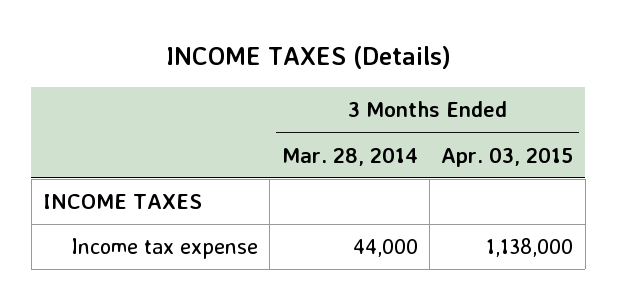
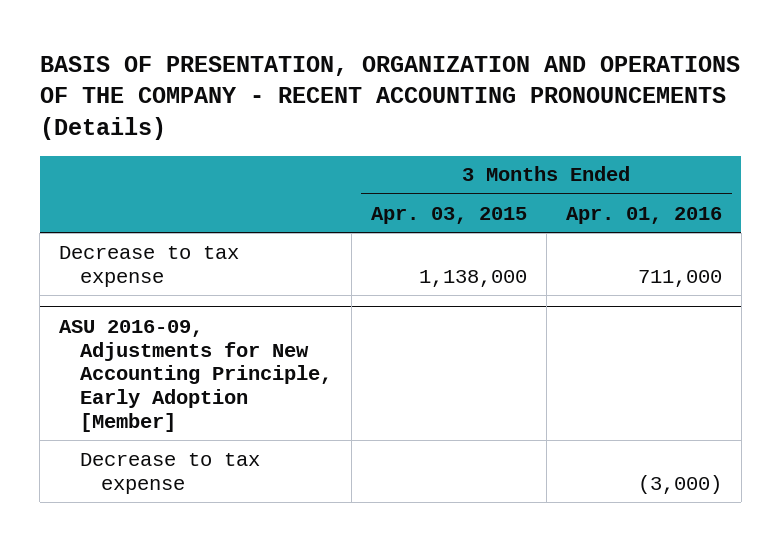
[166,46,452,70] INCOME TAXES (Details) -> [39,55,740,141] BASIS OF PRESENTATION, ORGANIZATION AND OPERATIONS OF THE COMPANY - RECENT ACCOUNTING PRONOUNCEMENTS (Details)
[281,146,418,166] Mar. 28, 2014 -> none
none -> [565,206,722,224] Apr. 01, 2016
[43,194,203,210] INCOME TAXES -> none
[71,238,259,260] Income tax expense -> [59,245,240,287] Decrease to tax expense
none -> [59,319,333,433] ASU 2016-09, Adjustments for New Accounting Principle, Early Adoption [Member]
none -> [80,452,261,494] Decrease to tax expense

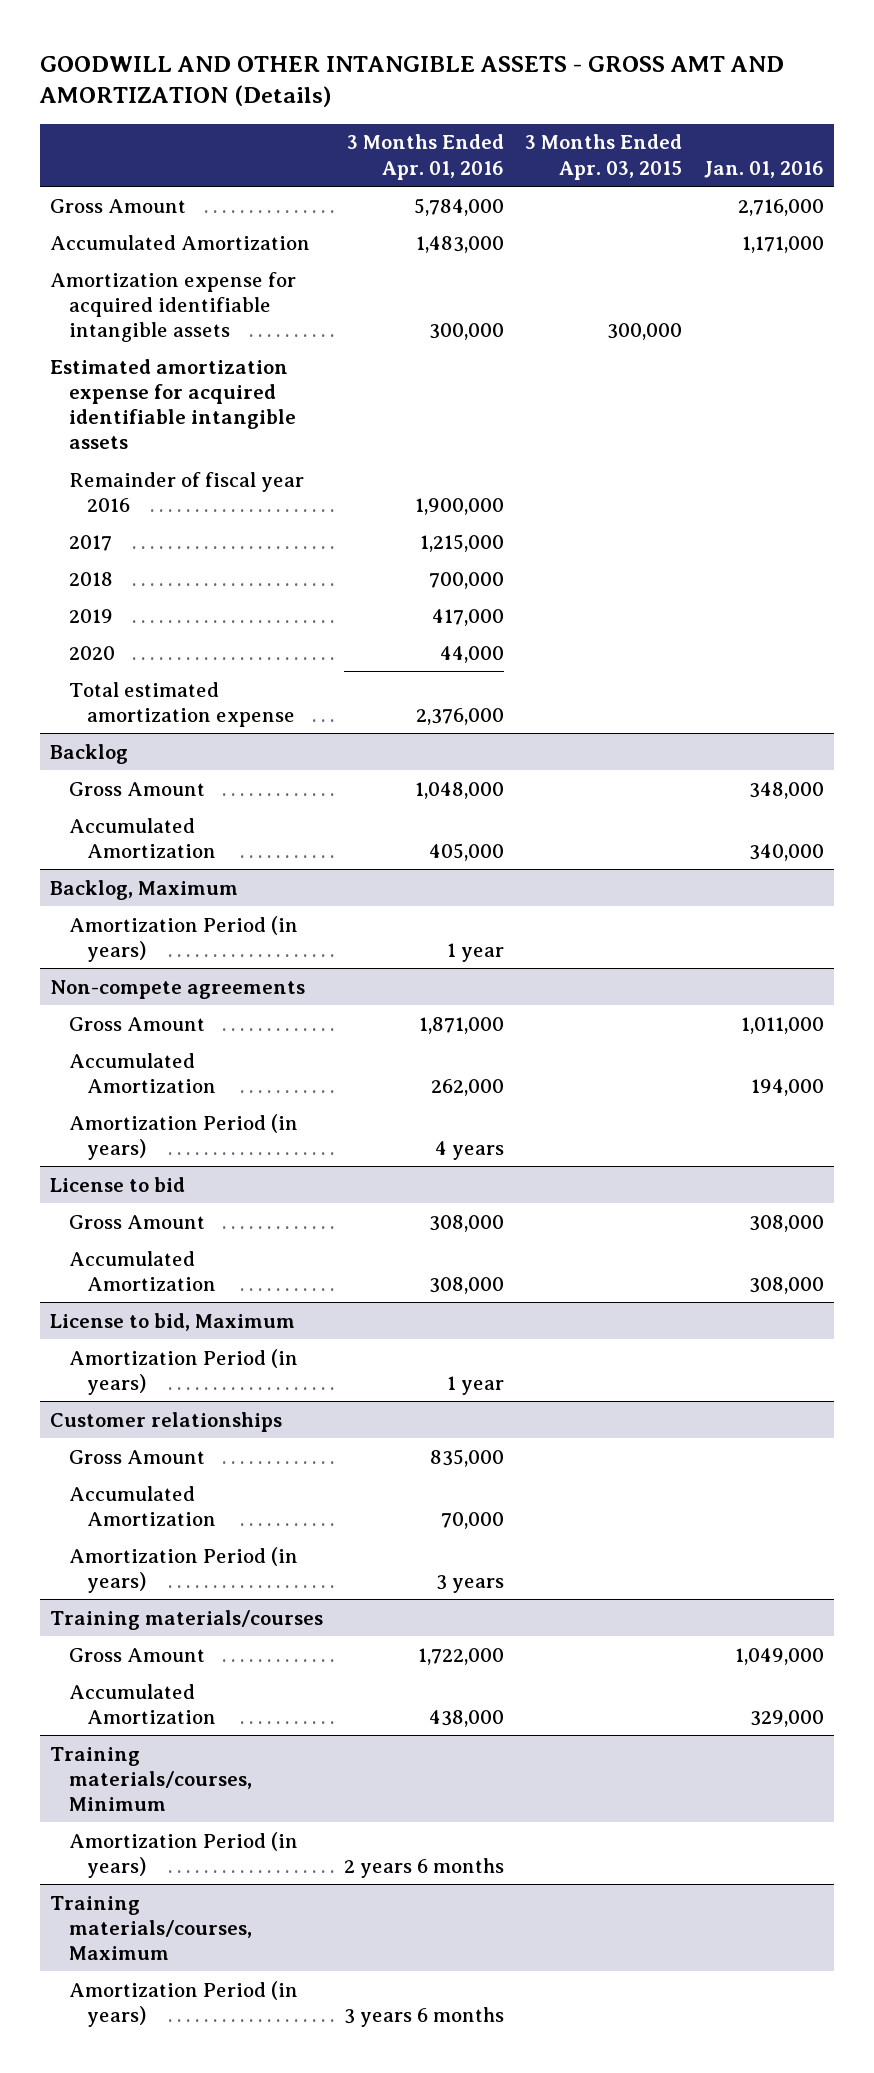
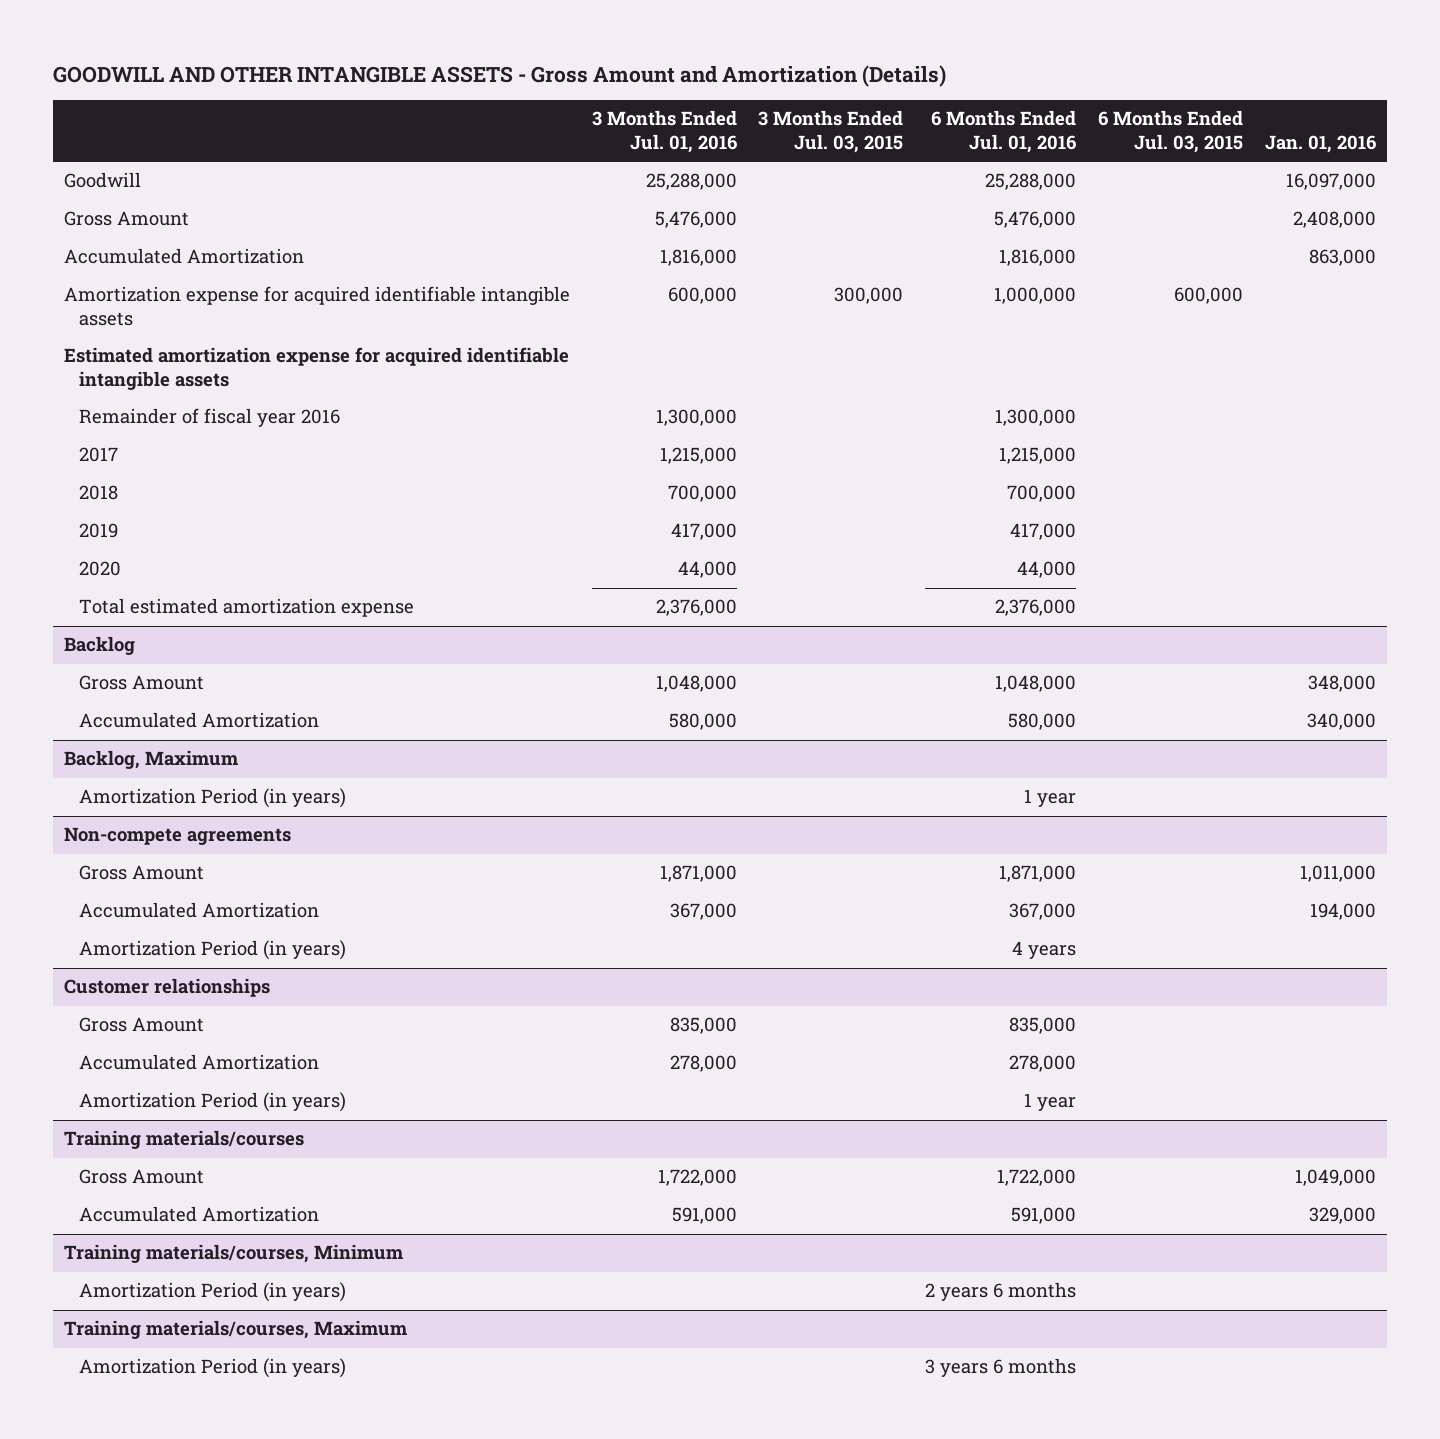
[38,55,784,108] GOODWILL AND OTHER INTANGIBLE ASSETS - GROSS AMT AND AMORTIZATION (Details) -> [52,64,946,87] GOODWILL AND OTHER INTANGIBLE ASSETS - Gross Amount and Amortization (Details)
[347,134,505,180] 3 Months Ended Apr. 01, 2016 -> none
[525,134,683,180] 3 Months Ended Apr. 03, 2015 -> none
none -> [591,110,737,153] 3 Months Ended Jul. 01, 2016
none -> [758,110,904,153] 3 Months Ended Jul. 03, 2015
none -> [931,110,1077,153] 6 Months Ended Jul. 01, 2016
none -> [1097,110,1243,153] 6 Months Ended Jul. 03, 2015
none -> [63,172,141,189] Goodwill
[737,198,824,216] 2,716,000 -> [1292,211,1376,229] 2,408,000
[741,235,824,253] 1,171,000 -> [1308,249,1376,267] 863,000
[50,1176,186,1192] License to bid -> none
[68,1214,205,1229] Gross Amount -> none
[68,1250,216,1291] Accumulated Amortization -> none
[50,1312,296,1331] License to bid, Maximum -> none
[68,1348,298,1395] Amortization Period (in years) -> none

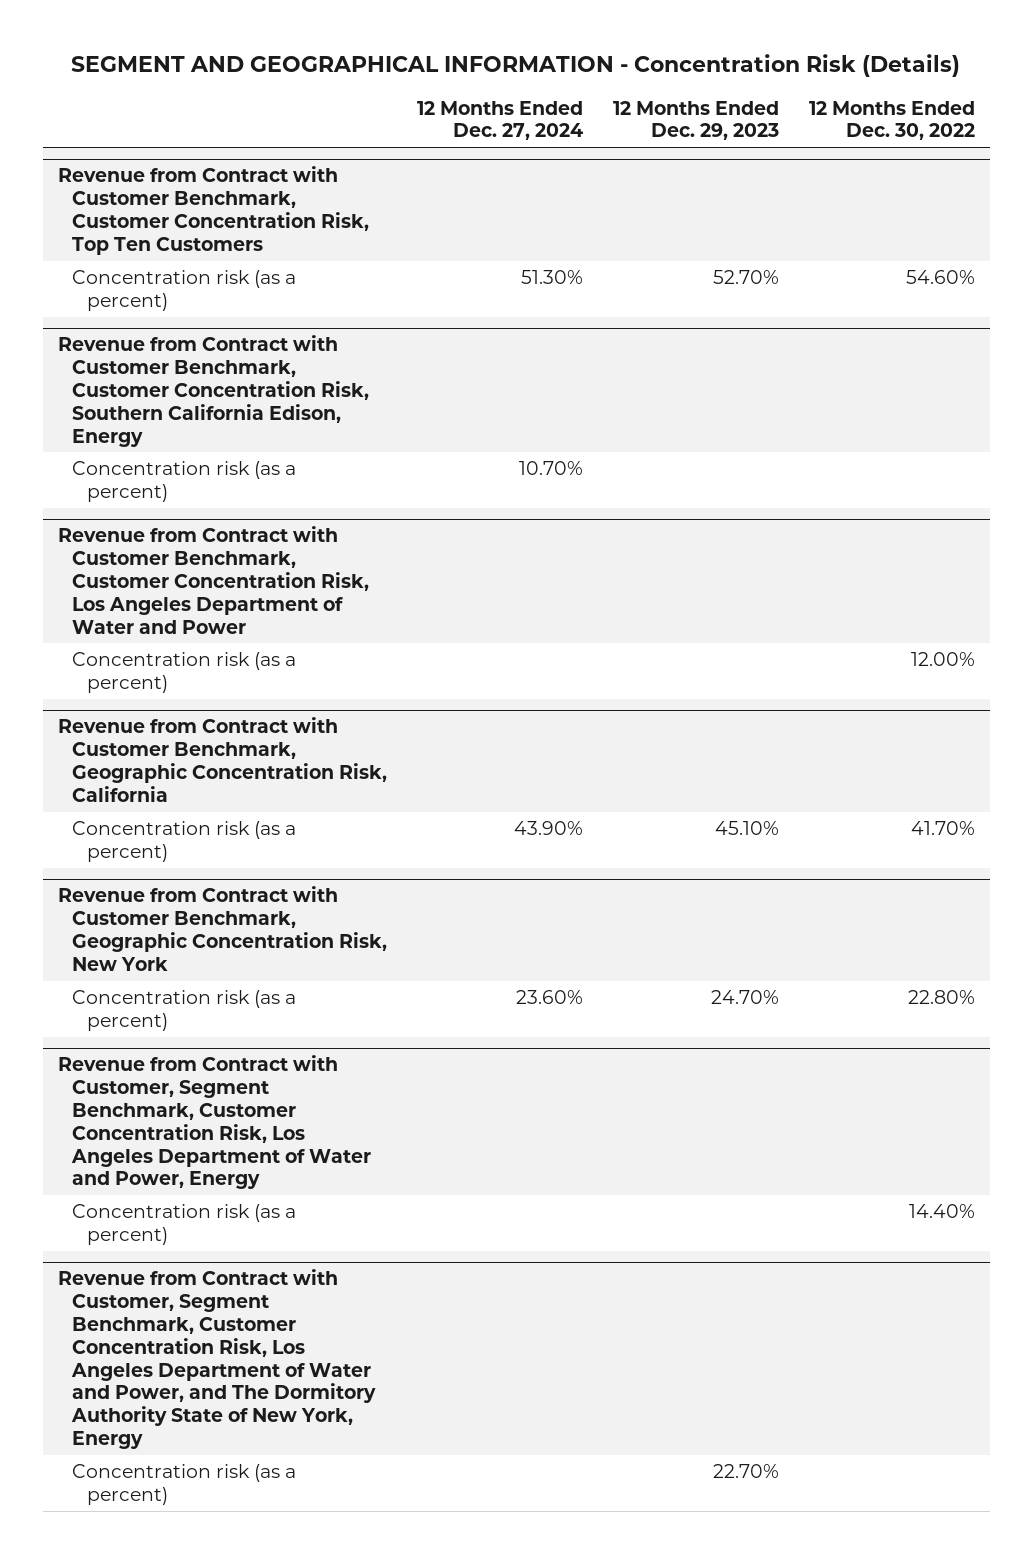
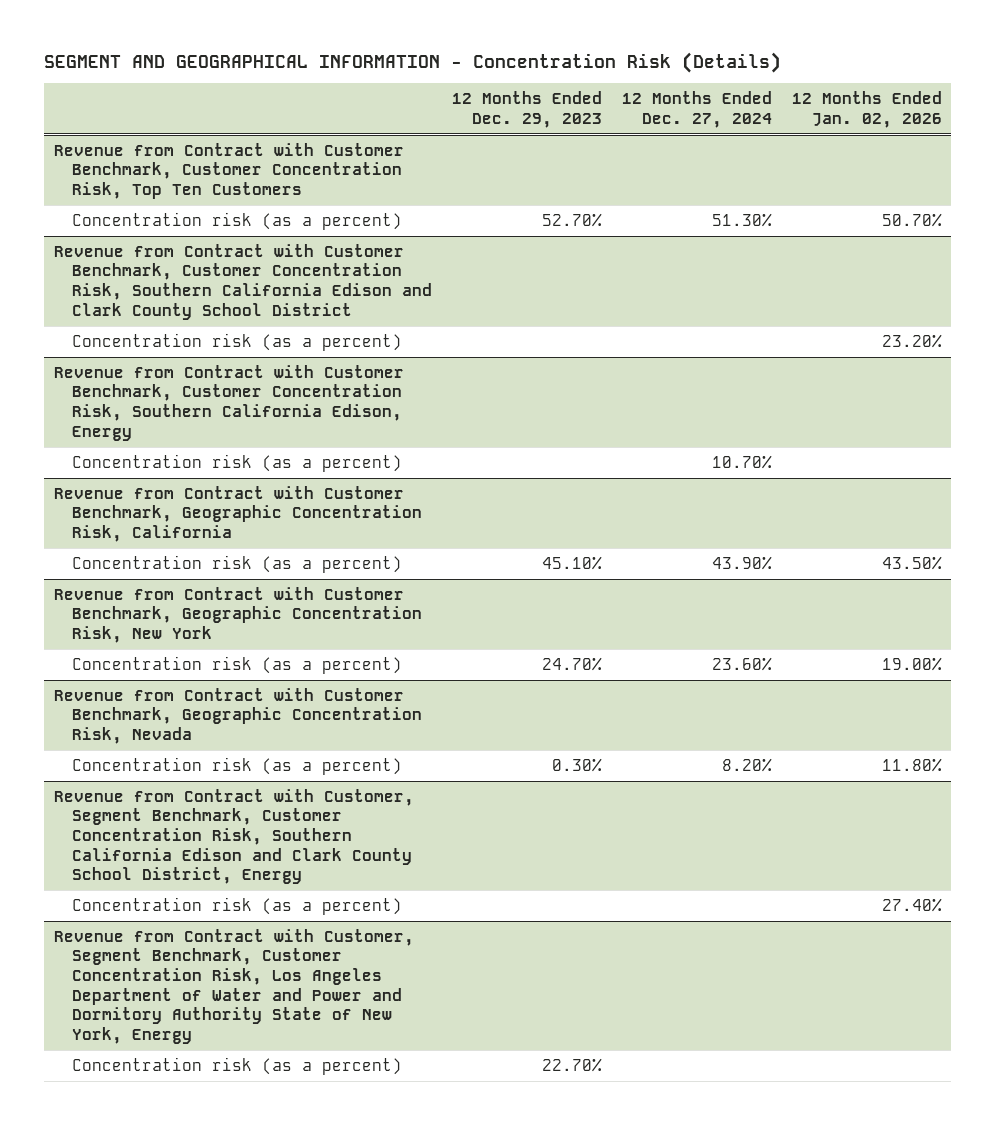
[808,100,975,141] 12 Months Ended Dec. 30, 2022 -> none
none -> [791,90,942,128] 12 Months Ended Jan. 02, 2026
none -> [53,243,432,320] Revenue from Contract with Customer Benchmark, Customer Concentration Risk, Southern California Edison and Clark County School District
none -> [71,332,402,351] Concentration risk (as a percent)
[57,526,370,634] Revenue from Contract with Customer Benchmark, Customer Concentration Risk, Los Angeles Department of Water and Power -> none
[72,652,297,693] Concentration risk (as a percent) -> none
[57,1055,372,1190] Revenue from Contract with Customer, Segment Benchmark, Customer Concentration Risk, Los Angeles Department of Water and Power, Energy -> none
[72,1204,297,1245] Concentration risk (as a percent) -> none
none -> [53,687,422,745] Revenue from Contract with Customer Benchmark, Geographic Concentration Risk, Nevada
none -> [71,756,402,775] Concentration risk (as a percent)
none -> [53,788,414,885] Revenue from Contract with Customer, Segment Benchmark, Customer Concentration Risk, Southern California Edison and Clark County School District, Energy
none -> [71,896,402,915] Concentration risk (as a percent)
[57,1269,377,1449] Revenue from Contract with Customer, Segment Benchmark, Customer Concentration Risk, Los Angeles Department of Water and Power, and The Dormitory Authority State of New York, Energy -> [53,928,414,1044] Revenue from Contract with Customer, Segment Benchmark, Customer Concentration Risk, Los Angeles Department of Water and Power and Dormitory Authority State of New York, Energy

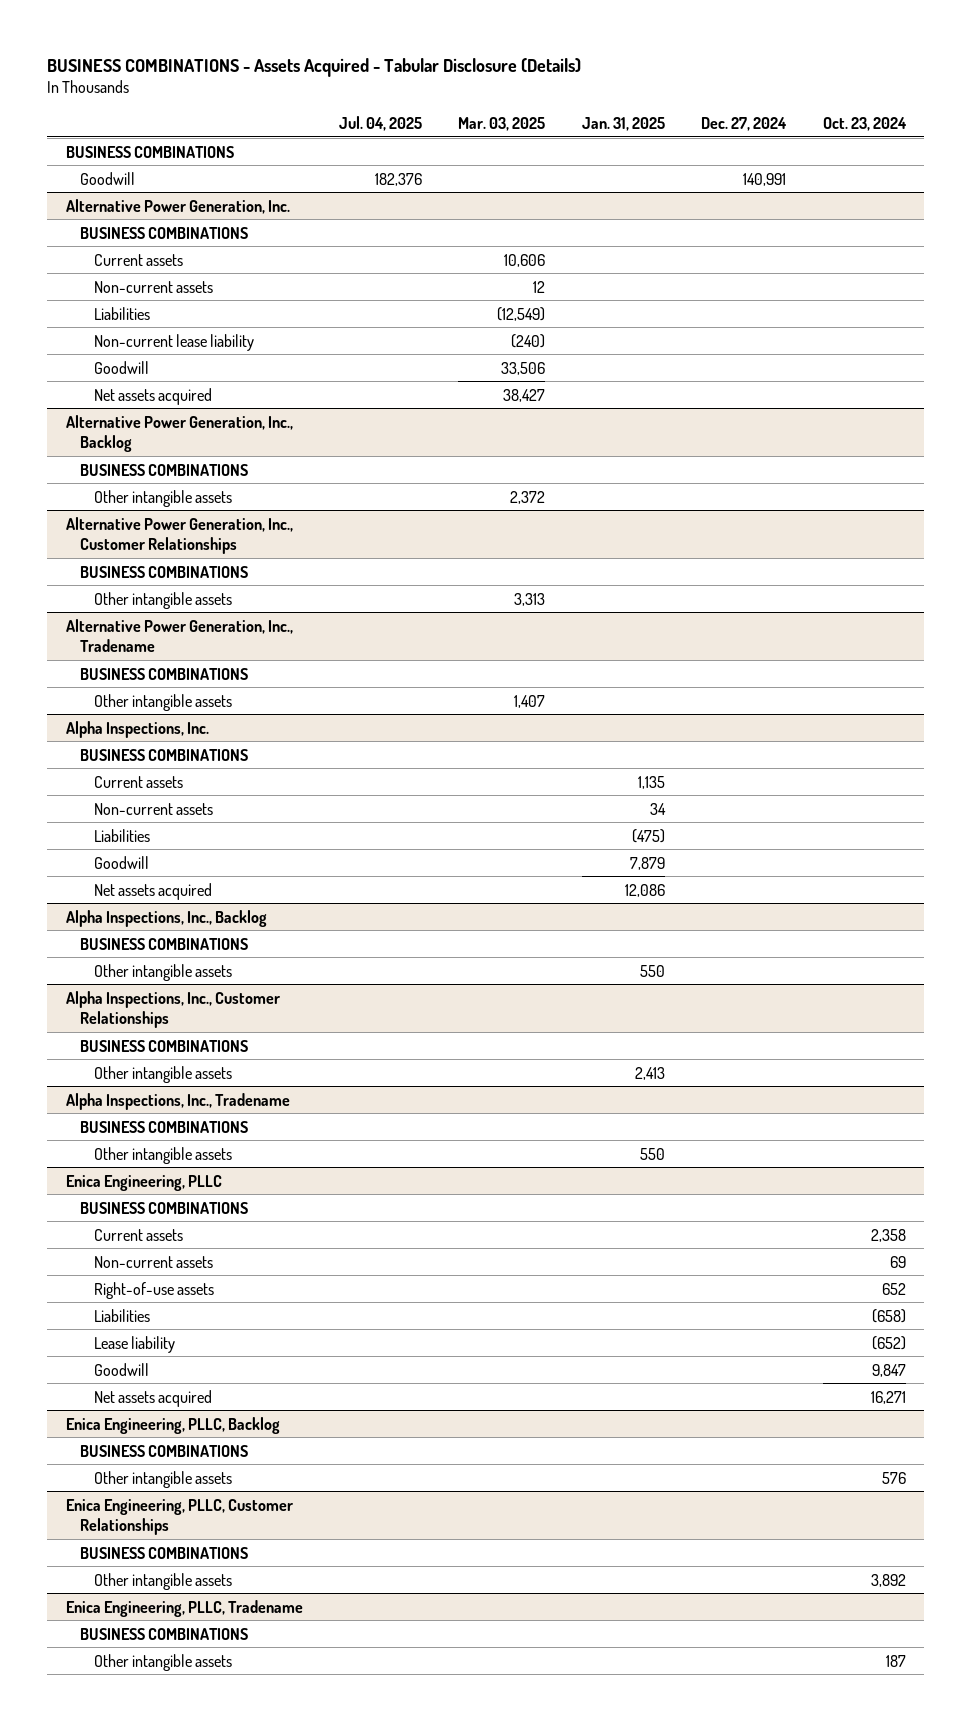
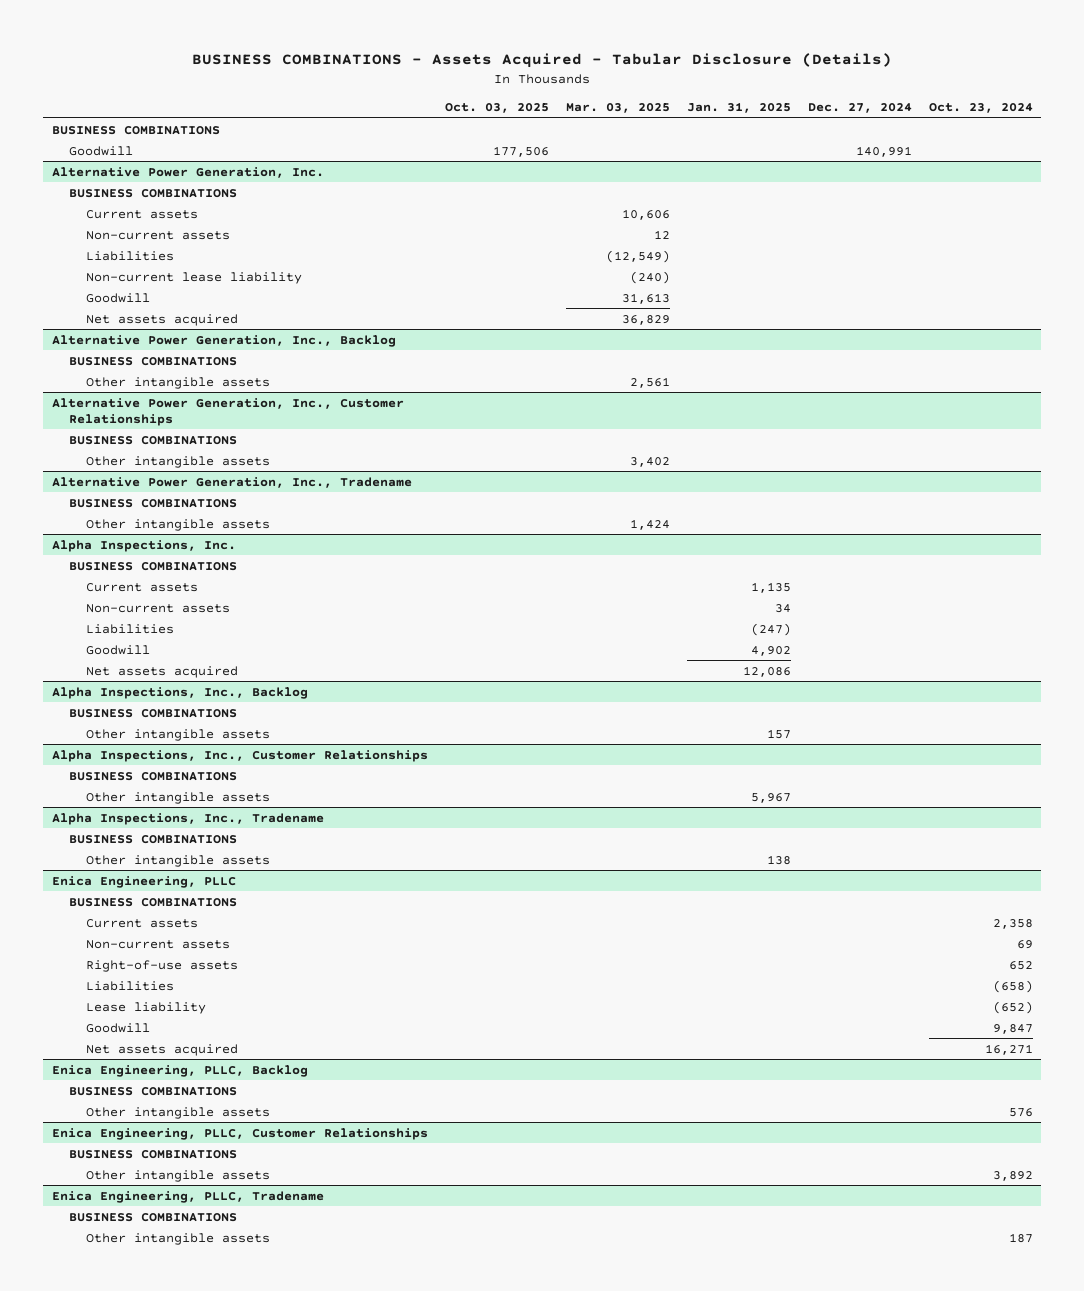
[339,115,423,131] Jul. 04, 2025 -> none
none -> [444,103,549,114] Oct. 03, 2025
[501,361,546,375] 33,506 -> [621,292,670,304] 31,613
[503,388,546,402] 38,427 -> [621,314,670,325] 36,829
[510,490,546,504] 2,372 -> [629,376,670,388] 2,561
[514,592,546,606] 3,313 -> [629,456,670,467] 3,402
[514,694,546,708] 1,407 -> [629,518,670,530] 1,424
[631,828,665,843] (475) -> [750,622,791,636] (247)
[629,856,665,870] 7,879 -> [750,645,791,656] 4,902
[639,964,665,977] 550 -> [766,728,791,739] 157
[634,1066,665,1080] 2,413 -> [750,792,791,803] 5,967
[639,1147,665,1160] 550 -> [766,854,791,865] 138

